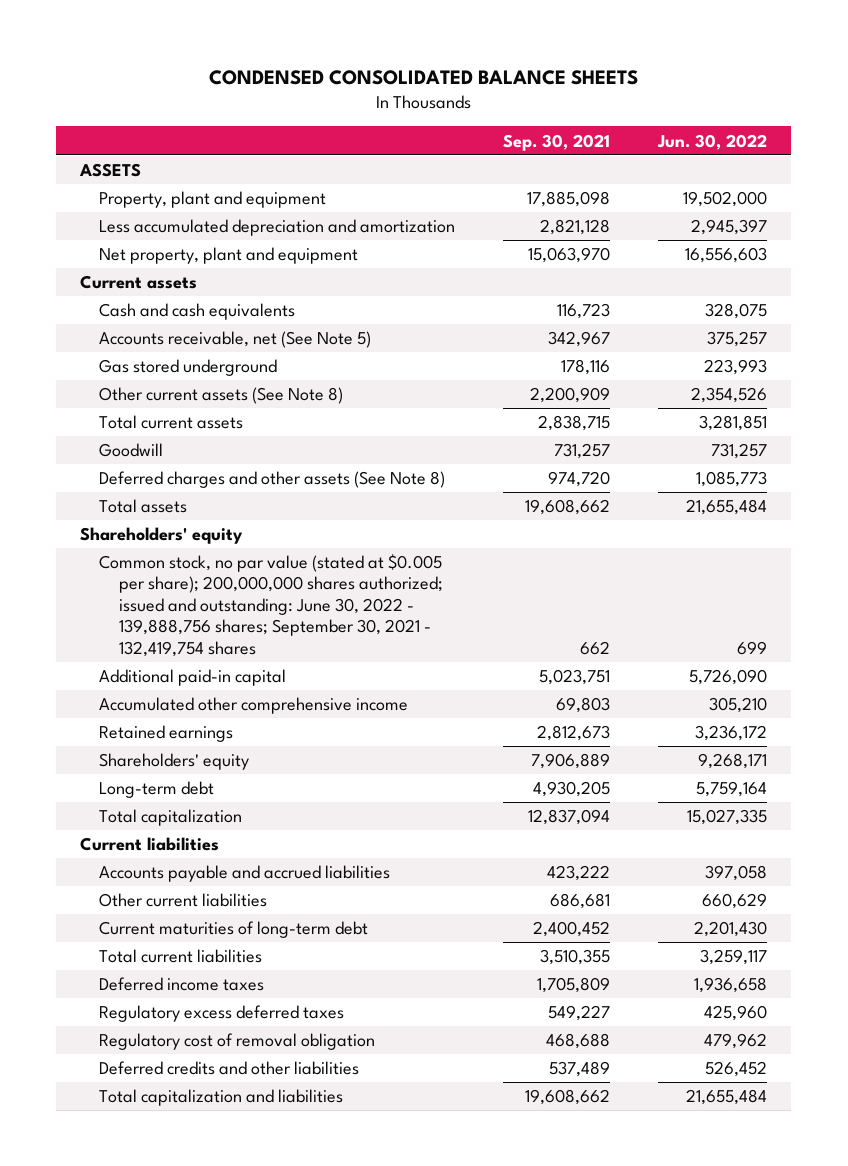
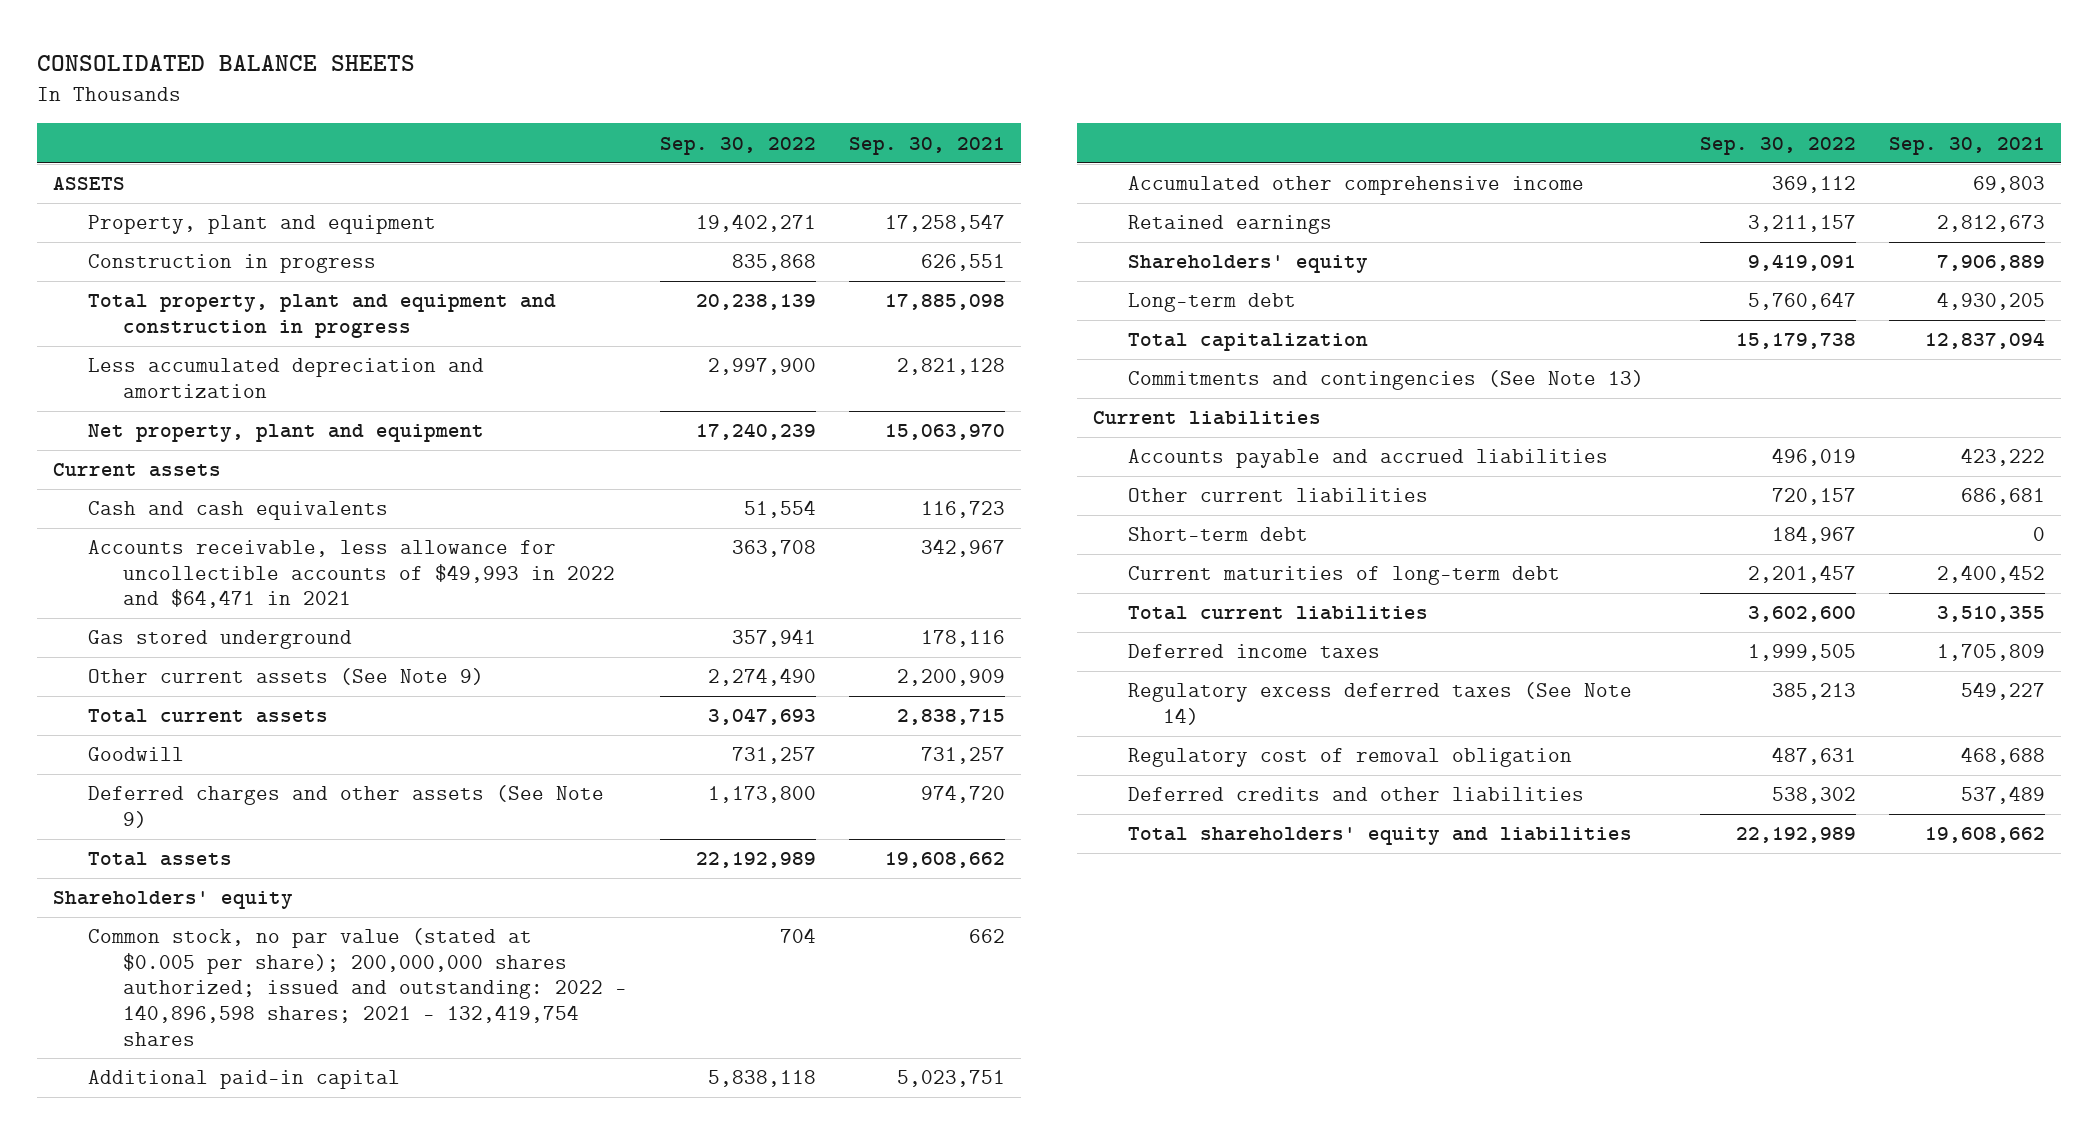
[208,70,638,86] CONDENSED CONSOLIDATED BALANCE SHEETS -> [36,55,415,72] CONSOLIDATED BALANCE SHEETS
[657,133,768,150] Jun. 30, 2022 -> none
none -> [660,136,817,155] Sep. 30, 2022
[527,191,611,208] 17,885,098 -> [884,214,1005,233] 17,258,547
none -> [88,254,377,274] Construction in progress
none -> [88,294,557,338] Total property, plant and equipment and construction in progress
[99,331,372,349] Accounts receivable, net (See Note 5) -> [88,540,616,609] Accounts receivable, less allowance for uncollectible accounts of $49,993 in 2022 and $64,471 in 2021
[99,387,344,405] Other current assets (See Note 8) -> [88,668,485,686] Other current assets (See Note 9)
[99,471,446,489] Deferred charges and other assets (See Note 8) -> [88,785,605,828] Deferred charges and other assets (See Note 9)
[99,554,443,657] Common stock, no par value (stated at $0.005 per share); 200,000,000 shares authorized; issued and outstanding: June 30, 2022 - 139,888,756 shares; September 30, 2021 - 132,419,754 shares -> [88,928,628,1046] Common stock, no par value (stated at $0.005 per share); 200,000,000 shares authorized; issued and outstanding: 2022 - 140,896,598 shares; 2021 - 132,419,754 shares
none -> [1128,370,1645,391] Commitments and contingencies (See Note 13)
none -> [1128,527,1309,542] Short-term debt
[99,1005,345,1023] Regulatory excess deferred taxes -> [1128,682,1633,725] Regulatory excess deferred taxes (See Note 14)
[99,1089,344,1107] Total capitalization and liabilities -> [1128,827,1633,846] Total shareholders' equity and liabilities

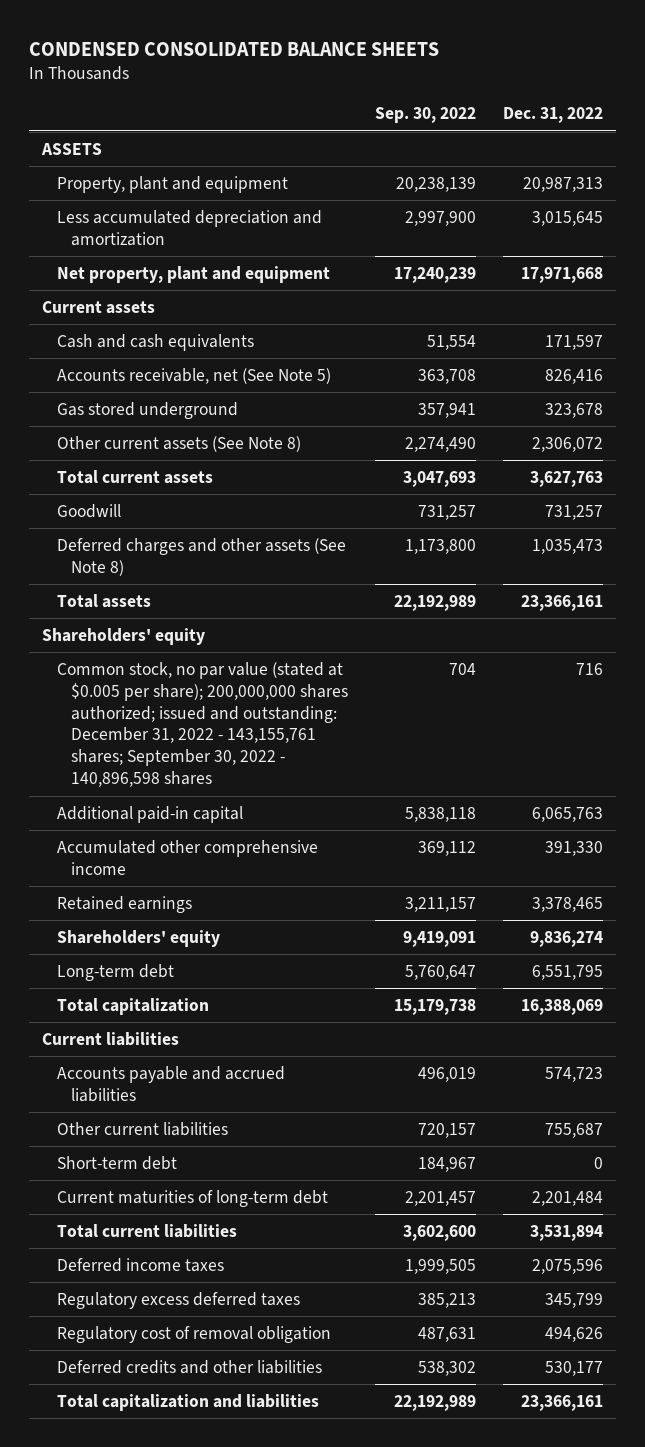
[36,55,415,72] CONSOLIDATED BALANCE SHEETS -> [28,41,439,56] CONDENSED CONSOLIDATED BALANCE SHEETS
[848,136,1005,155] Sep. 30, 2021 -> none
none -> [502,107,603,124] Dec. 31, 2022
[88,254,377,274] Construction in progress -> none
[88,294,557,338] Total property, plant and equipment and construction in progress -> none
[696,214,817,233] 19,402,271 -> [395,176,476,192] 20,238,139
[88,540,616,609] Accounts receivable, less allowance for uncollectible accounts of $49,993 in 2022 and $64,471 in 2021 -> [56,367,331,384] Accounts receivable, net (See Note 5)
[88,668,485,686] Other current assets (See Note 9) -> [56,435,301,452] Other current assets (See Note 8)
[88,785,605,828] Deferred charges and other assets (See Note 9) -> [56,537,346,576] Deferred charges and other assets (See Note 8)
[88,928,628,1046] Common stock, no par value (stated at $0.005 per share); 200,000,000 shares authorized; issued and outstanding: 2022 - 140,896,598 shares; 2021 - 132,419,754 shares -> [56,661,349,788] Common stock, no par value (stated at $0.005 per share); 200,000,000 shares authorized; issued and outstanding: December 31, 2022 - 143,155,761 shares; September 30, 2022 - 140,896,598 shares
[1128,370,1645,391] Commitments and contingencies (See Note 13) -> none
[1128,682,1633,725] Regulatory excess deferred taxes (See Note 14) -> [56,1291,300,1309] Regulatory excess deferred taxes
[1128,827,1633,846] Total shareholders' equity and liabilities -> [56,1393,319,1411] Total capitalization and liabilities

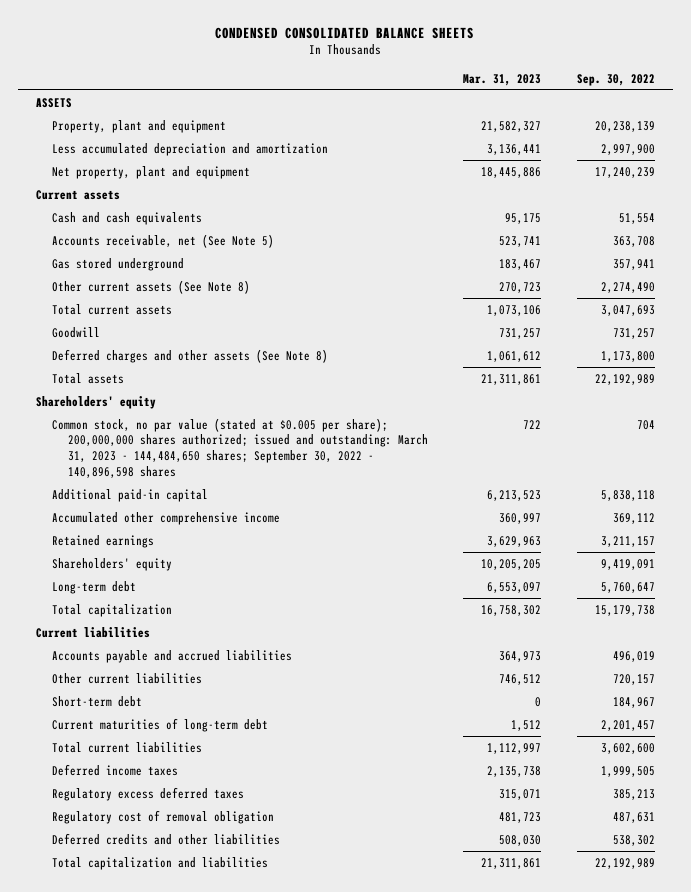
[502,107,603,124] Dec. 31, 2022 -> none
none -> [463,73,542,86] Mar. 31, 2023
[56,661,349,788] Common stock, no par value (stated at $0.005 per share); 200,000,000 shares authorized; issued and outstanding: December 31, 2022 - 143,155,761 shares; September 30, 2022 - 140,896,598 shares -> [51,417,428,479] Common stock, no par value (stated at $0.005 per share); 200,000,000 shares authorized; issued and outstanding: March 31, 2023 - 144,484,650 shares; September 30, 2022 - 140,896,598 shares

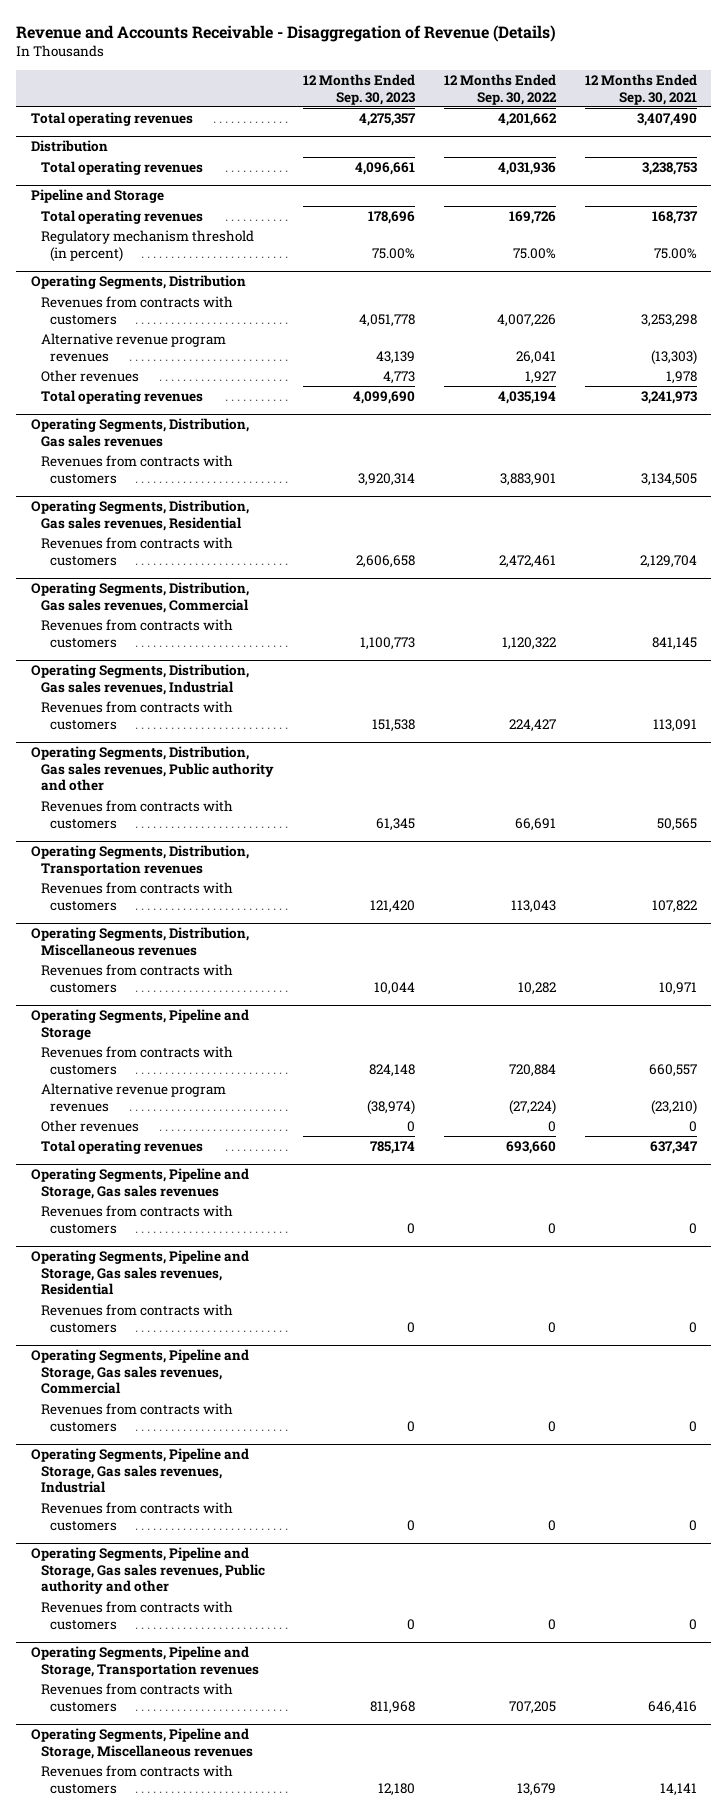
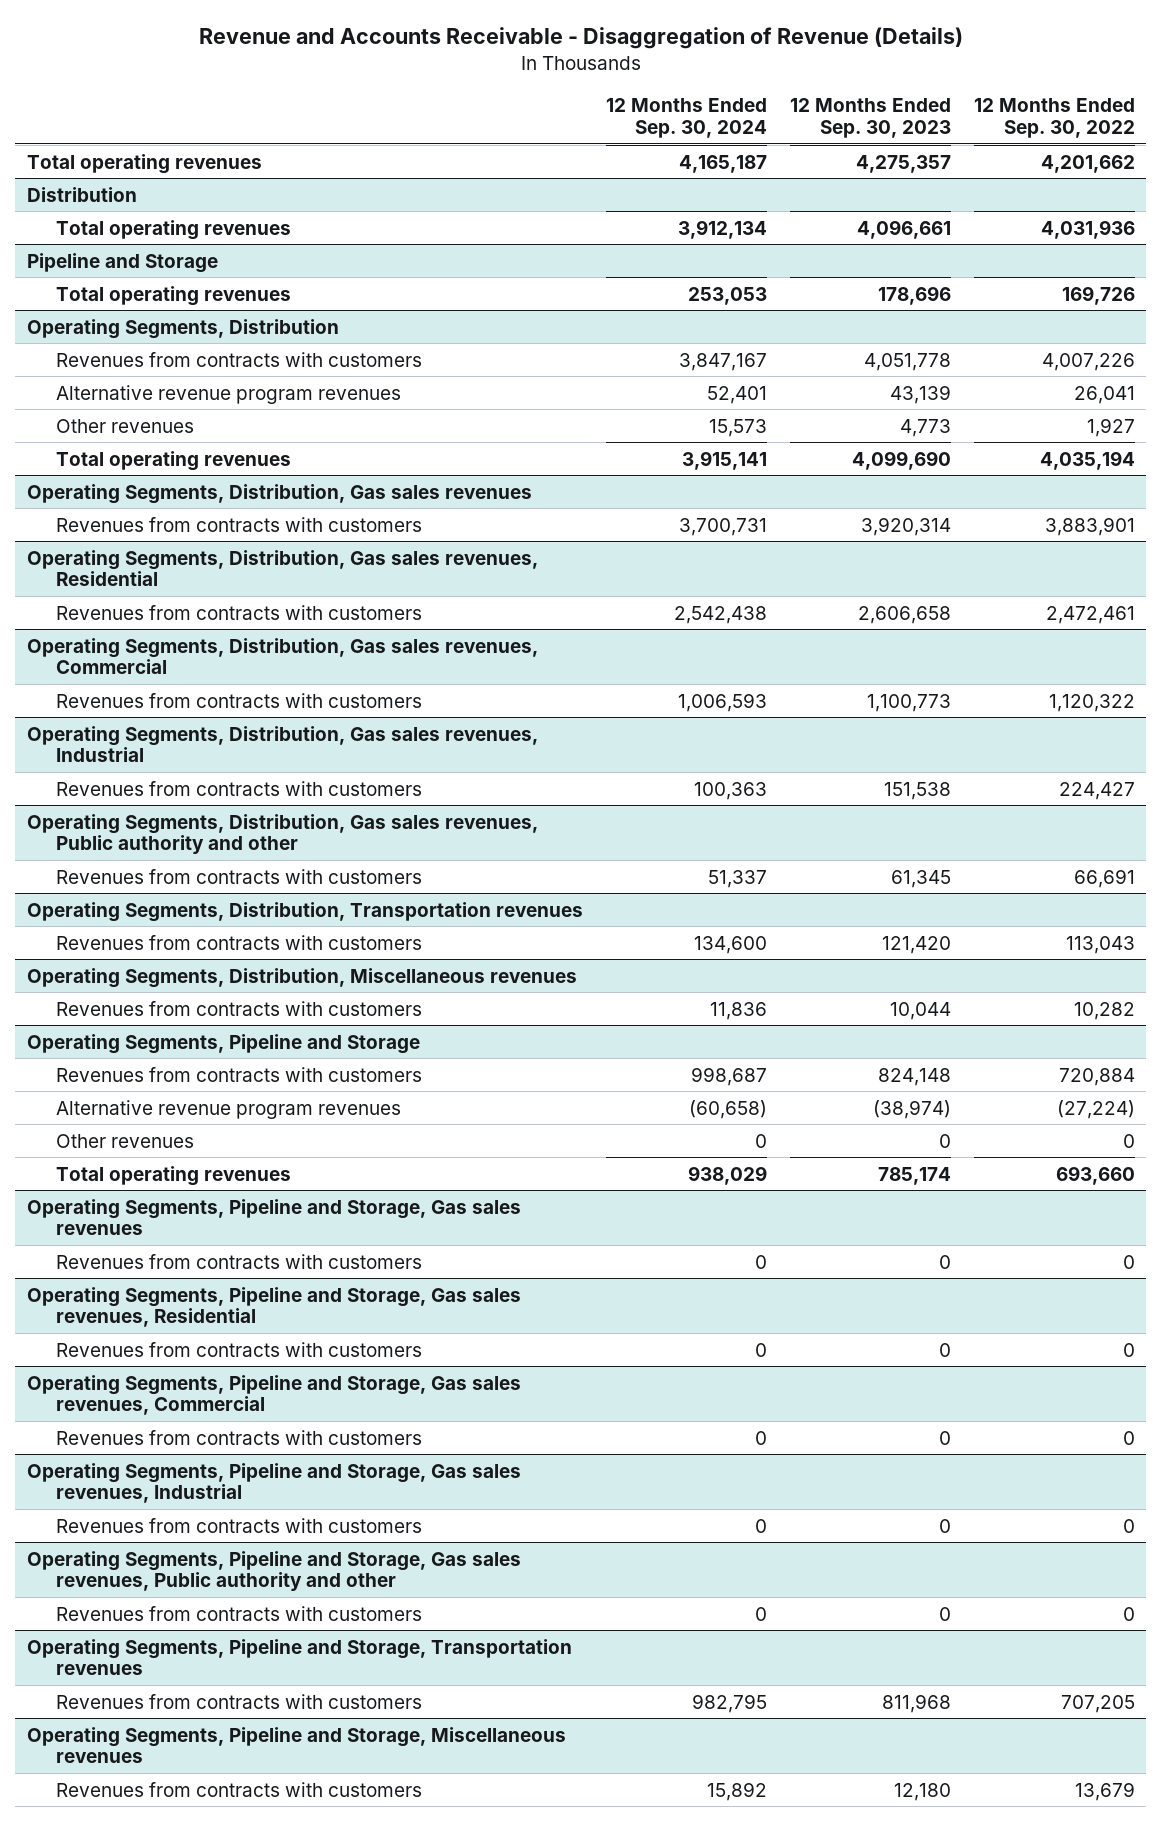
[584,73,697,105] 12 Months Ended Sep. 30, 2021 -> none
none -> [605,98,767,138] 12 Months Ended Sep. 30, 2024
[40,230,254,262] Regulatory mechanism threshold (in percent) -> none

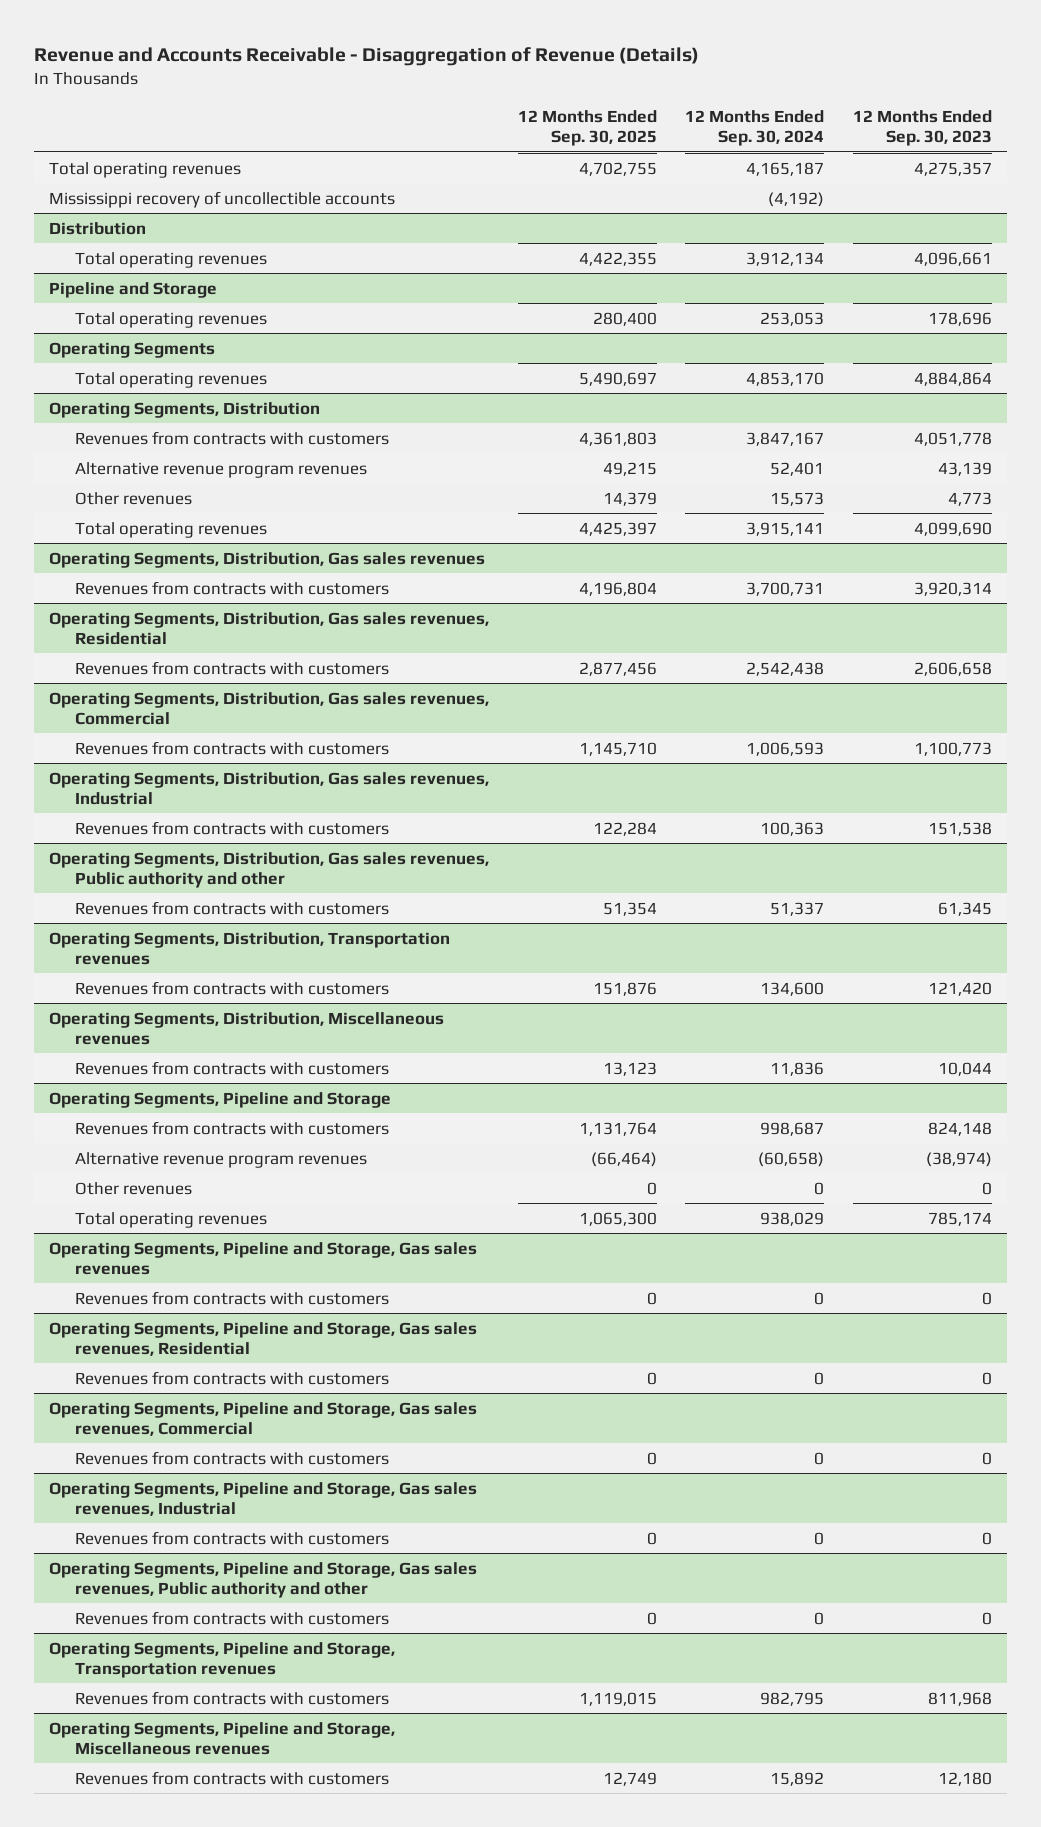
[973,98,1135,138] 12 Months Ended Sep. 30, 2022 -> none
none -> [517,109,657,147] 12 Months Ended Sep. 30, 2025
none -> [48,190,395,208] Mississippi recovery of uncollectible accounts
none -> [48,341,215,358] Operating Segments
none -> [74,371,267,388] Total operating revenues

